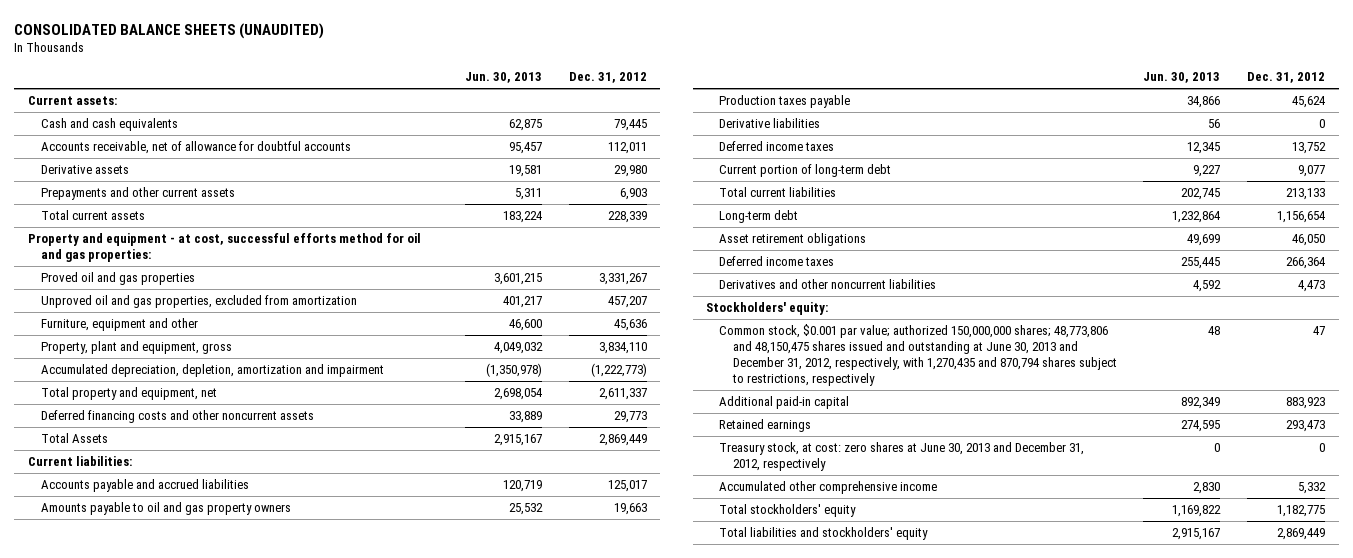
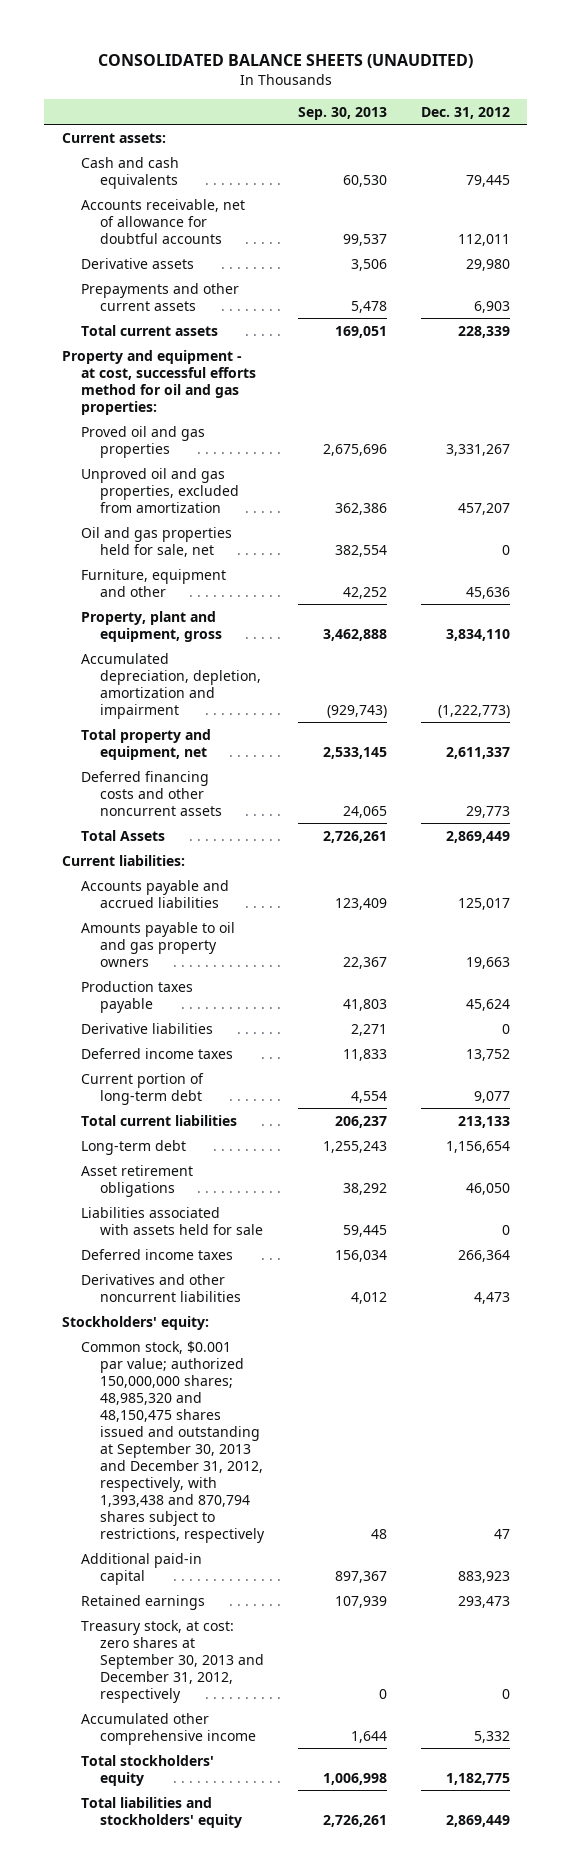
[464,72,542,84] Jun. 30, 2013 -> none
none -> [297,106,387,120] Sep. 30, 2013
none -> [80,526,232,557] Oil and gas properties held for sale, net
none -> [80,1206,263,1235] Liabilities associated with assets held for sale
[719,324,1117,386] Common stock, $0.001 par value; authorized 150,000,000 shares; 48,773,806 and 48,150,475 shares issued and outstanding at June 30, 2013 and December 31, 2012, respectively, with 1,270,435 and 870,794 shares subject to restrictions, respectively -> [80,1340,265,1543] Common stock, $0.001 par value; authorized 150,000,000 shares; 48,985,320 and 48,150,475 shares issued and outstanding at September 30, 2013 and December 31, 2012, respectively, with 1,393,438 and 870,794 shares subject to restrictions, respectively
[719,442,1085,472] Treasury stock, at cost: zero shares at June 30, 2013 and December 31, 2012, respectively -> [80,1619,264,1703] Treasury stock, at cost: zero shares at September 30, 2013 and December 31, 2012, respectively

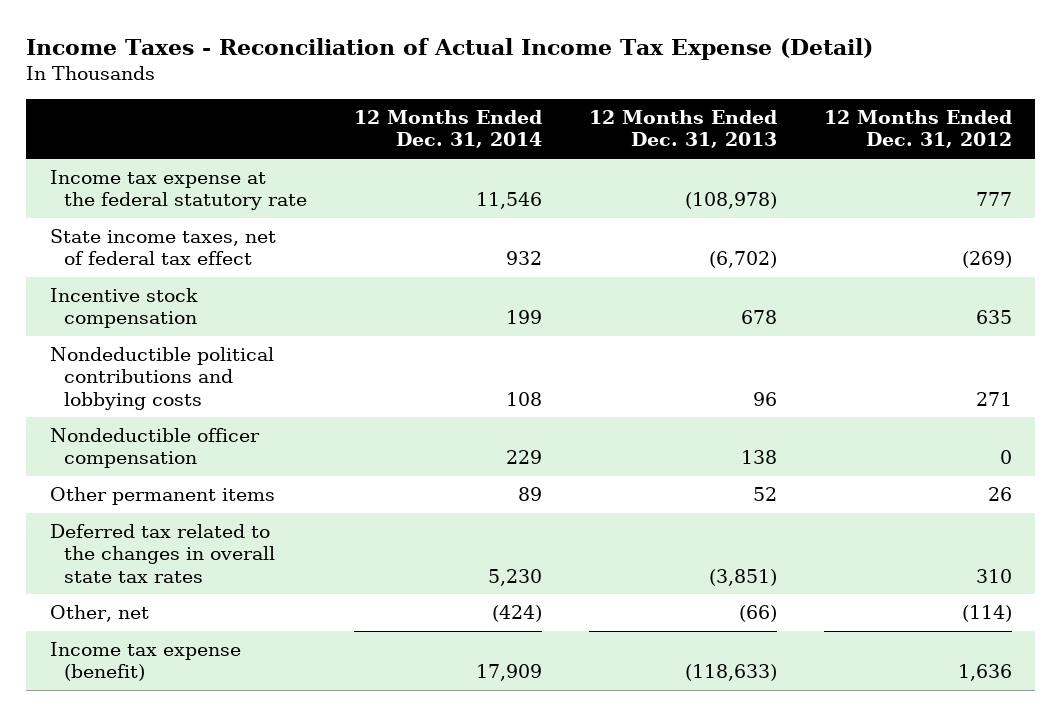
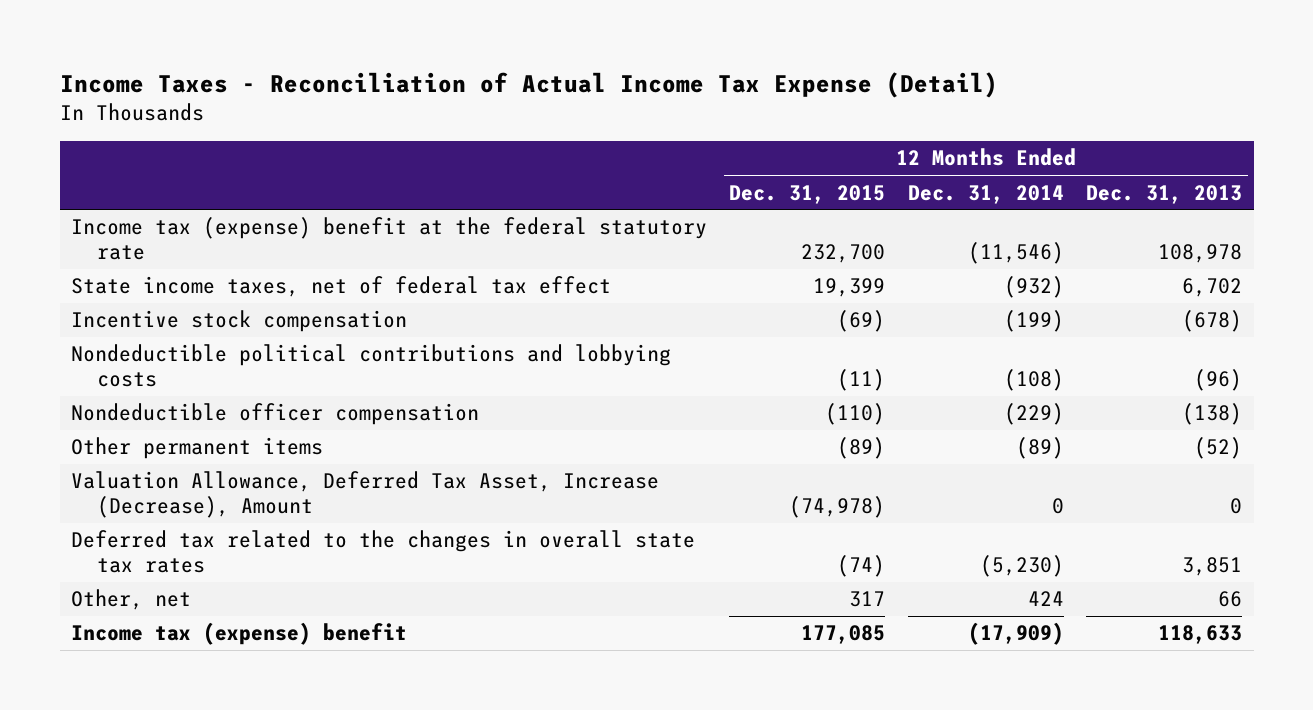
[823,110,1012,149] 12 Months Ended Dec. 31, 2012 -> none
none -> [729,184,886,204] Dec. 31, 2015
[49,170,308,211] Income tax expense at the federal statutory rate -> [70,217,707,261] Income tax (expense) benefit at the federal statutory rate
[476,192,543,210] 11,546 -> [967,242,1064,265] (11,546)
[684,192,777,210] (108,978) -> [1158,244,1243,264] 108,978
[506,251,543,266] 932 -> [1003,276,1064,299] (932)
[708,251,777,269] (6,702) -> [1182,278,1243,298] 6,702
[506,310,543,325] 199 -> [1003,310,1064,333] (199)
[740,310,777,325] 678 -> [1182,310,1243,333] (678)
[506,391,543,406] 108 -> [1003,369,1064,392] (108)
[752,391,777,406] 96 -> [1194,369,1243,392] (96)
[506,450,543,465] 229 -> [1003,403,1064,426] (229)
[740,450,777,465] 138 -> [1182,403,1243,426] (138)
[518,487,543,502] 89 -> [1015,437,1064,460] (89)
[752,487,777,502] 52 -> [1194,437,1243,460] (52)
none -> [70,471,659,519] Valuation Allowance, Deferred Tax Asset, Increase (Decrease), Amount
[488,568,543,586] 5,230 -> [979,555,1064,578] (5,230)
[708,568,777,586] (3,851) -> [1182,557,1243,577] 3,851
[492,605,543,623] (424) -> [1027,591,1064,607] 424
[738,605,777,623] (66) -> [1218,591,1243,608] 66
[49,642,241,682] Income tax expense (benefit) -> [70,622,407,646] Income tax (expense) benefit
[476,664,543,682] 17,909 -> [967,622,1064,646] (17,909)
[684,664,777,682] (118,633) -> [1158,625,1243,645] 118,633

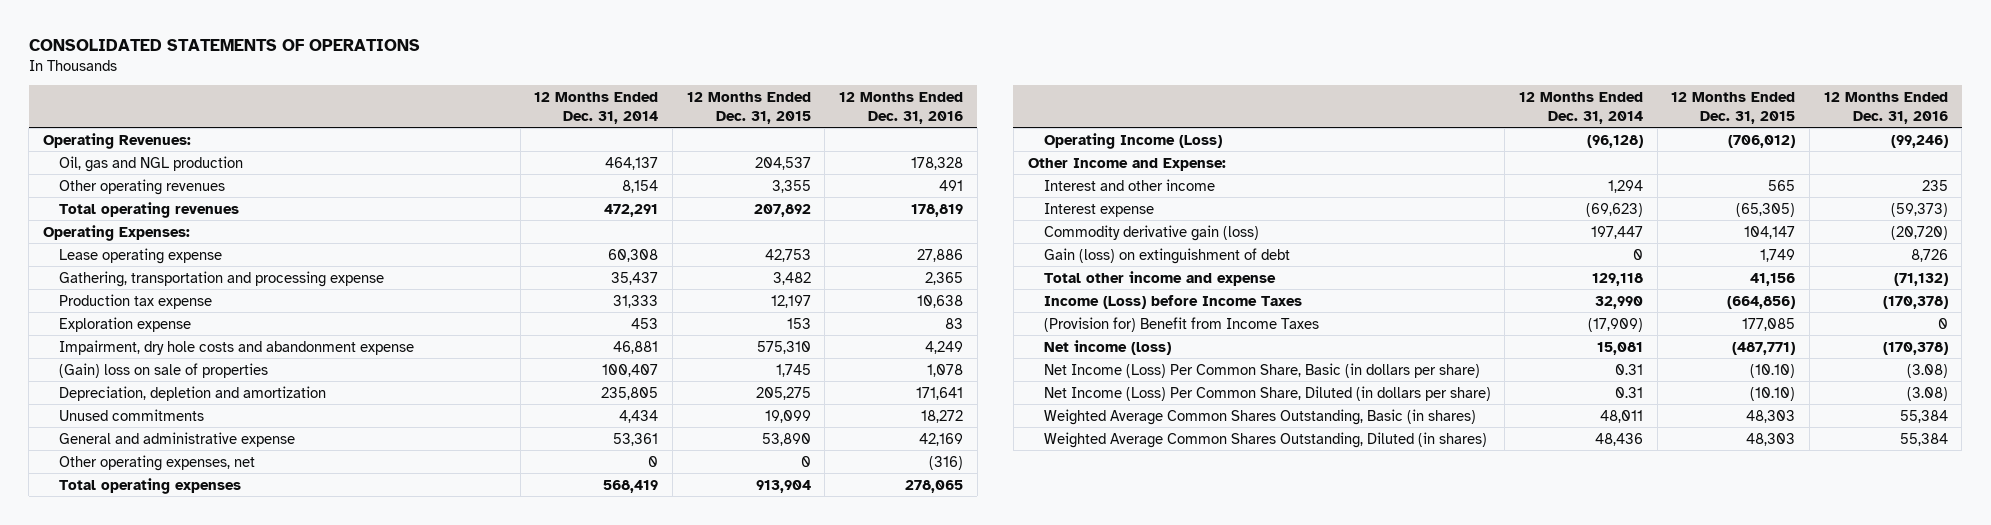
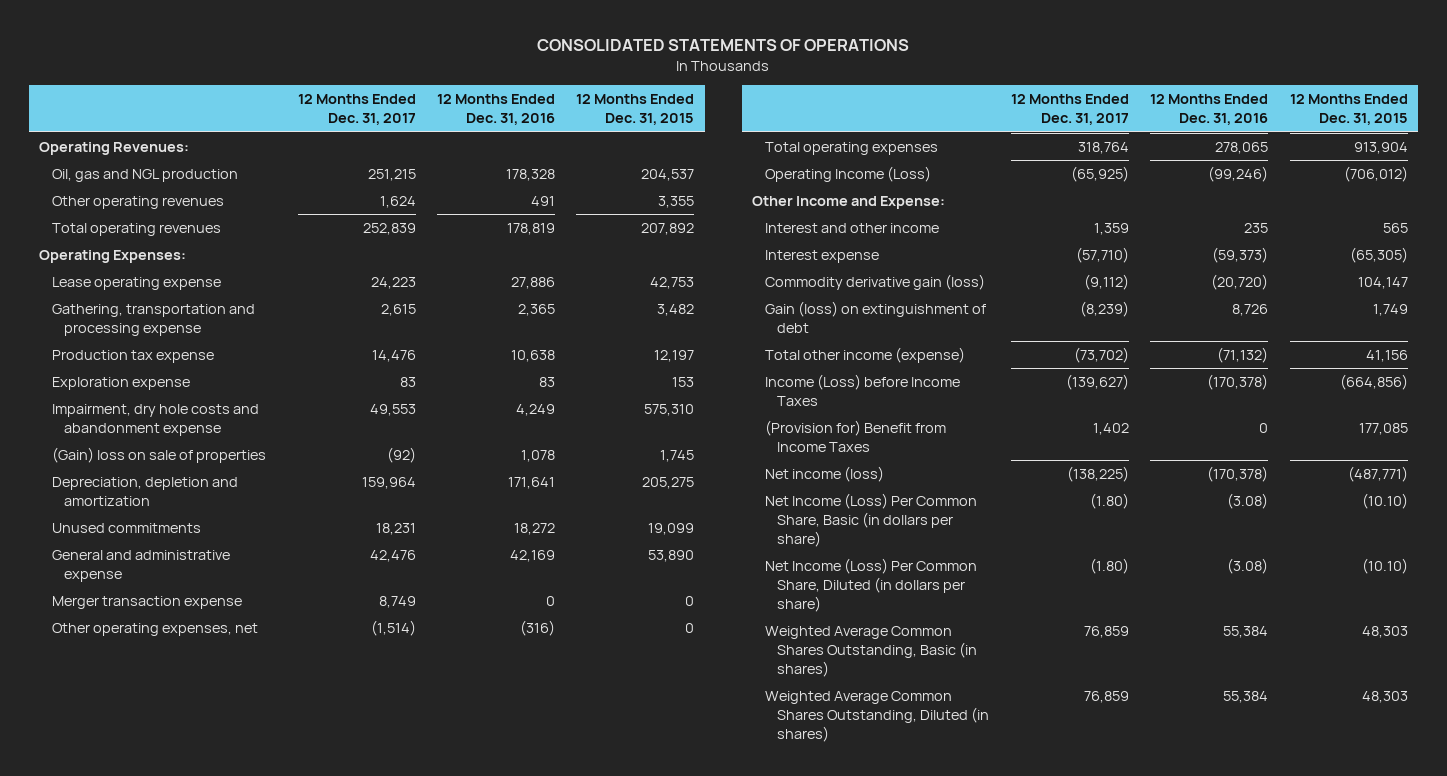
[534,91,659,124] 12 Months Ended Dec. 31, 2014 -> none
none -> [297,94,416,126] 12 Months Ended Dec. 31, 2017
none -> [51,596,242,610] Merger transaction expense
[1043,270,1276,286] Total other income and expense -> [764,347,965,364] Total other income (expense)

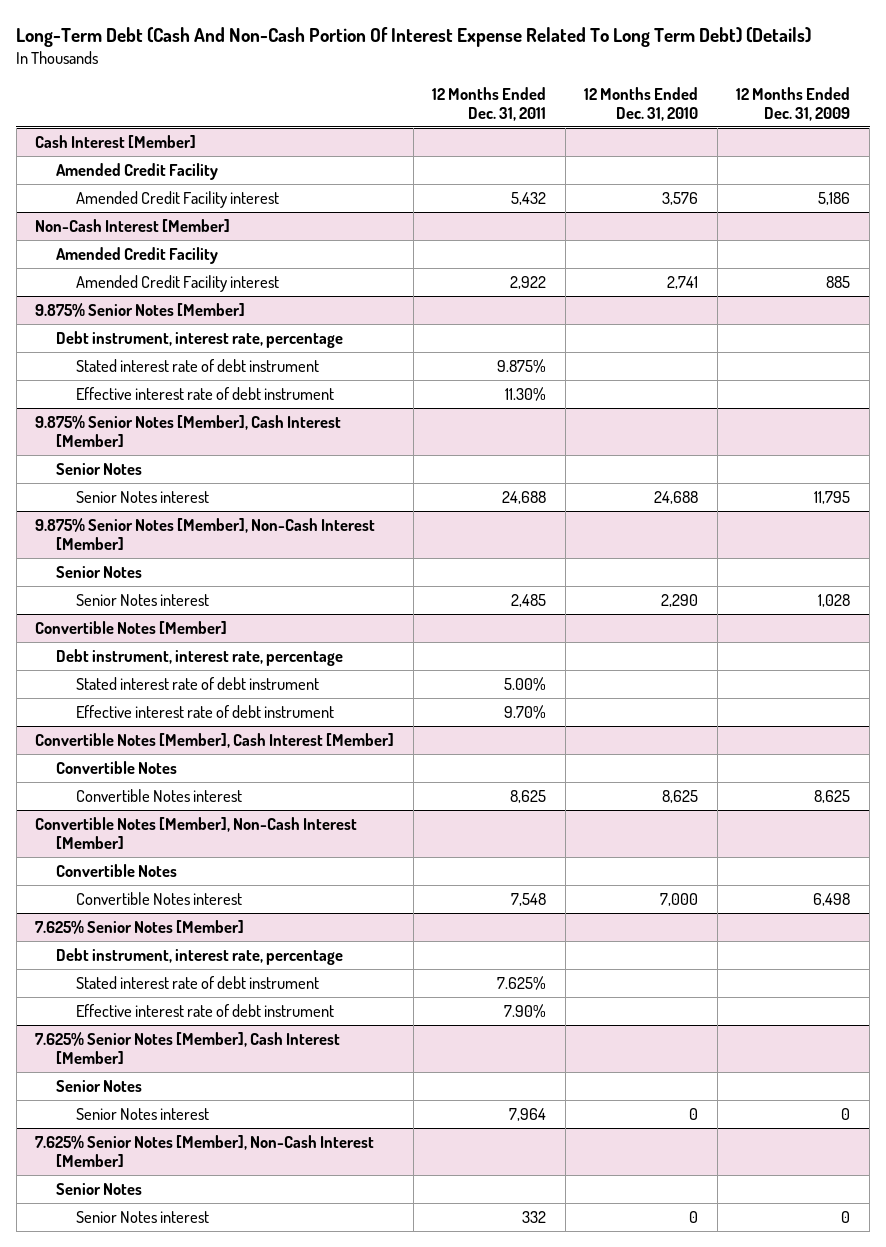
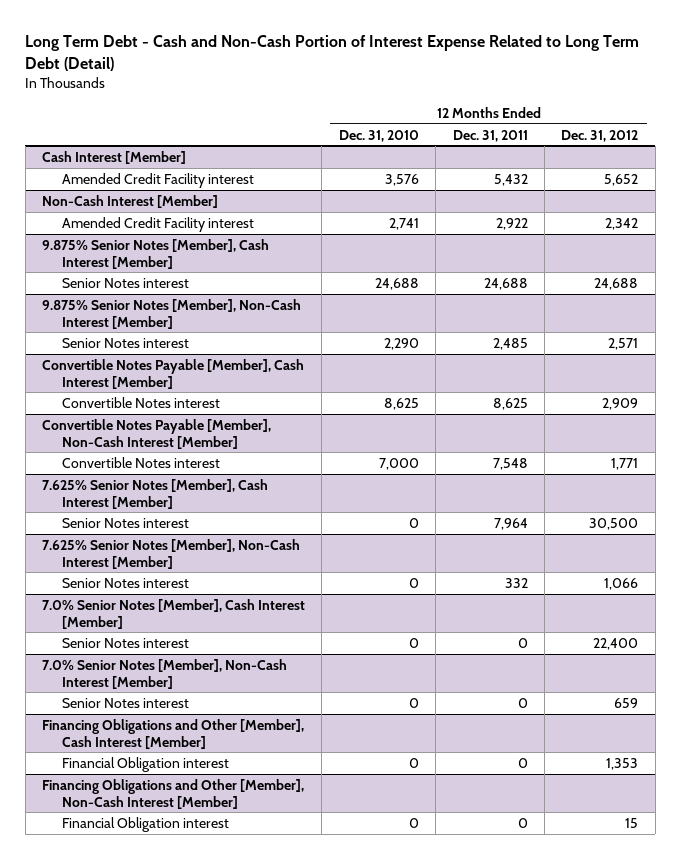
[16,26,812,47] Long-Term Debt (Cash And Non-Cash Portion Of Interest Expense Related To Long Term Debt) (Details) -> [25,34,640,71] Long Term Debt - Cash and Non-Cash Portion of Interest Expense Related to Long Term Debt (Detail)
[736,86,851,121] 12 Months Ended Dec. 31, 2009 -> none
none -> [561,129,639,142] Dec. 31, 2012
[55,162,218,180] Amended Credit Facility -> none
[55,246,218,264] Amended Credit Facility -> none
[35,302,246,317] 9.875% Senior Notes [Member] -> none
[55,330,343,348] Debt instrument, interest rate, percentage -> none
[76,358,320,372] Stated interest rate of debt instrument -> none
[76,386,335,400] Effective interest rate of debt instrument -> none
[55,462,142,475] Senior Notes -> none
[55,565,142,578] Senior Notes -> none
[35,620,228,634] Convertible Notes [Member] -> none
[55,648,343,666] Debt instrument, interest rate, percentage -> none
[76,676,320,690] Stated interest rate of debt instrument -> none
[76,704,335,718] Effective interest rate of debt instrument -> none
[55,760,177,774] Convertible Notes -> none
[35,732,395,748] Convertible Notes [Member], Cash Interest [Member] -> [41,358,304,389] Convertible Notes Payable [Member], Cash Interest [Member]
[55,863,177,877] Convertible Notes -> none
[35,816,358,849] Convertible Notes [Member], Non-Cash Interest [Member] -> [41,418,271,449] Convertible Notes Payable [Member], Non-Cash Interest [Member]
[35,919,245,934] 7.625% Senior Notes [Member] -> none
[55,947,343,965] Debt instrument, interest rate, percentage -> none
[76,975,320,989] Stated interest rate of debt instrument -> none
[76,1003,335,1017] Effective interest rate of debt instrument -> none
[55,1079,142,1092] Senior Notes -> none
[55,1182,142,1195] Senior Notes -> none
none -> [41,598,305,629] 7.0% Senior Notes [Member], Cash Interest [Member]
none -> [61,637,189,648] Senior Notes interest
none -> [41,658,287,689] 7.0% Senior Notes [Member], Non-Cash Interest [Member]
none -> [61,697,189,708] Senior Notes interest
none -> [41,718,304,749] Financing Obligations and Other [Member], Cash Interest [Member]
none -> [61,756,229,772] Financial Obligation interest
none -> [41,778,304,809] Financing Obligations and Other [Member], Non-Cash Interest [Member]
none -> [61,816,229,832] Financial Obligation interest

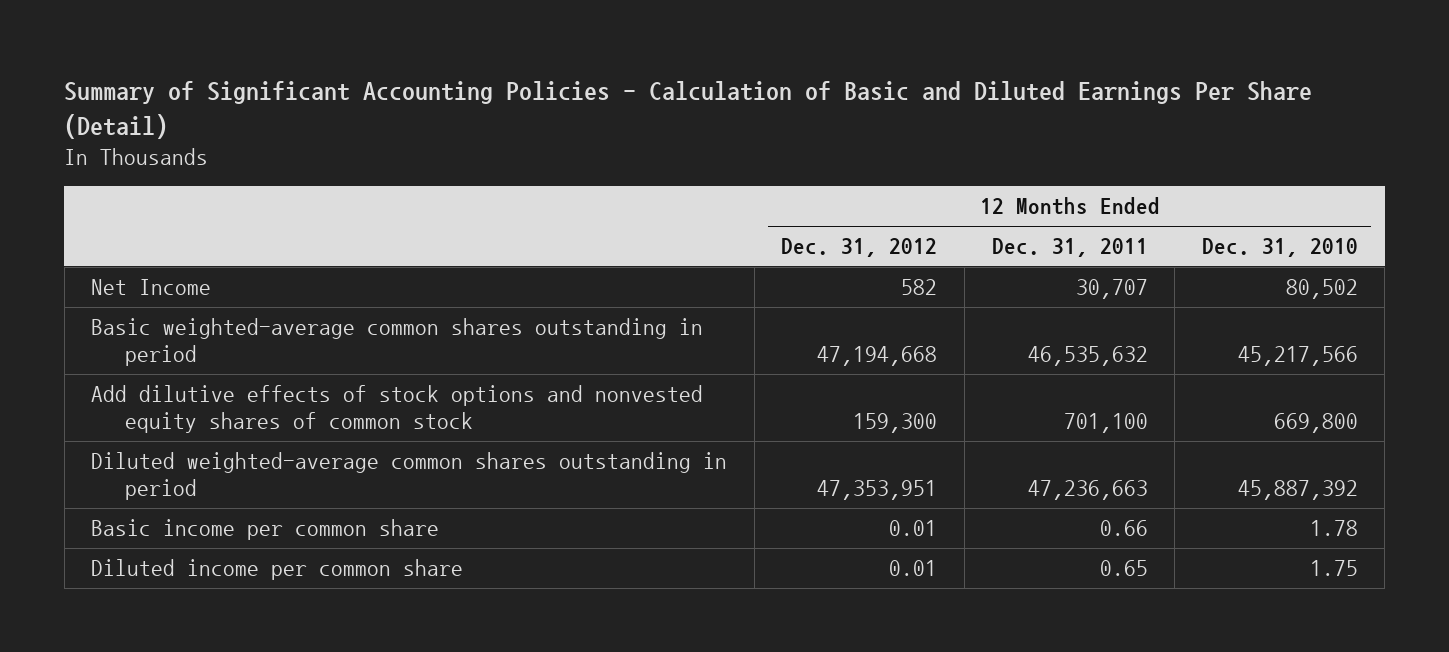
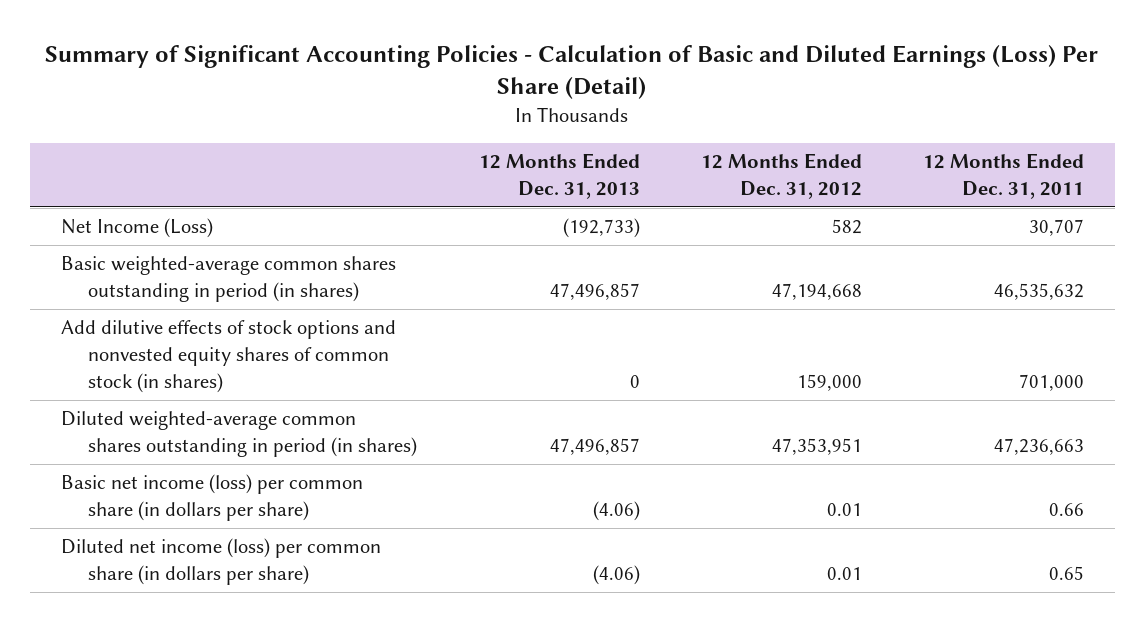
[64,81,1313,139] Summary of Significant Accounting Policies - Calculation of Basic and Diluted Earnings Per Share (Detail) -> [45,45,1099,100] Summary of Significant Accounting Policies - Calculation of Basic and Diluted Earnings (Loss) Per Share (Detail)
[1201,238,1358,258] Dec. 31, 2010 -> none
none -> [478,153,640,199] 12 Months Ended Dec. 31, 2013
[91,279,212,296] Net Income -> [60,218,213,239] Net Income (Loss)
[91,318,704,367] Basic weighted-average common shares outstanding in period -> [60,256,396,302] Basic weighted-average common shares outstanding in period (in shares)
[91,385,704,434] Add dilutive effects of stock options and nonvested equity shares of common stock -> [60,320,396,393] Add dilutive effects of stock options and nonvested equity shares of common stock (in shares)
[853,413,938,434] 159,300 -> [796,373,862,391] 159,000
[1063,413,1148,434] 701,100 -> [1019,373,1085,391] 701,000
[91,452,728,501] Diluted weighted-average common shares outstanding in period -> [60,411,418,457] Diluted weighted-average common shares outstanding in period (in shares)
[91,519,440,541] Basic income per common share -> [60,474,363,521] Basic net income (loss) per common share (in dollars per share)
[91,559,464,581] Diluted income per common share -> [60,538,381,585] Diluted net income (loss) per common share (in dollars per share)

